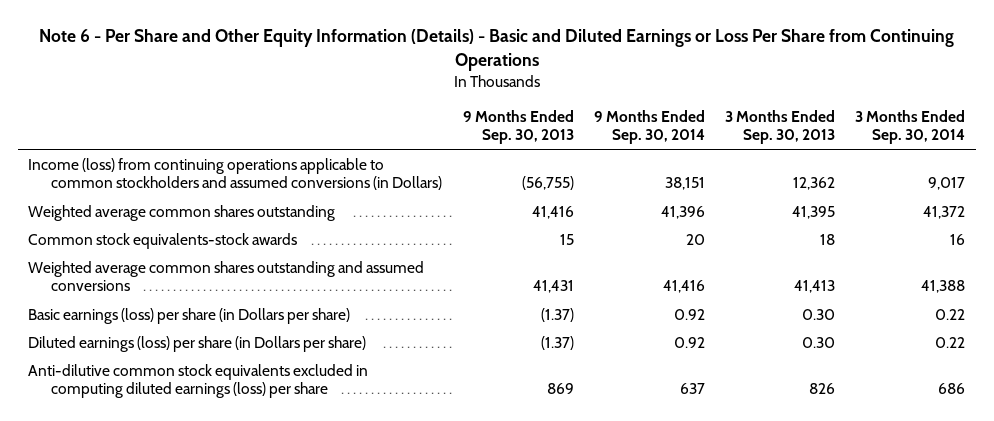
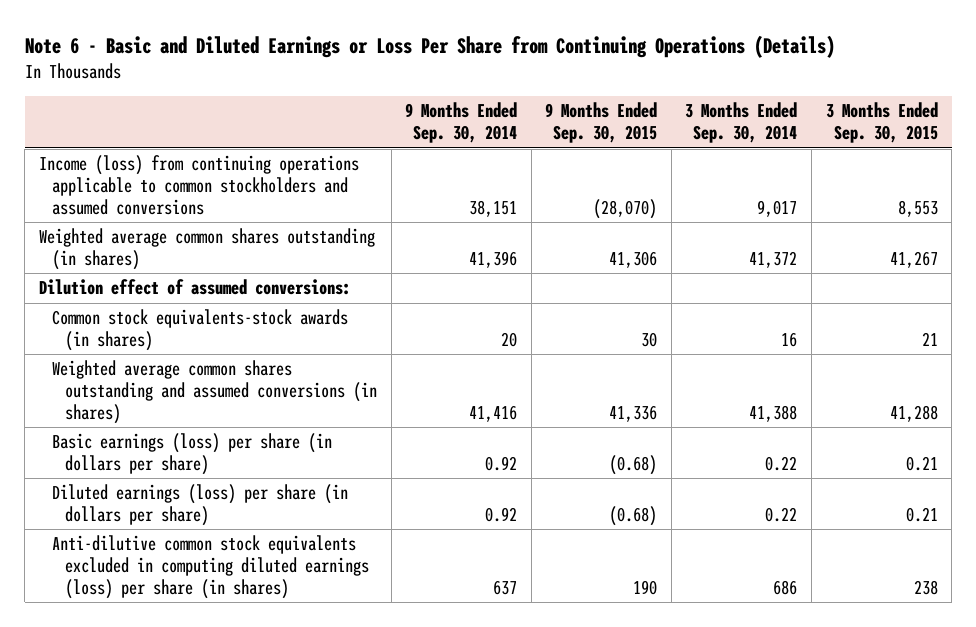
[38,28,954,71] Note 6 - Per Share and Other Equity Information (Details) - Basic and Diluted Earnings or Loss Per Share from Continuing Operations -> [24,35,835,59] Note 6 - Basic and Diluted Earnings or Loss Per Share from Continuing Operations (Details)
[462,109,574,145] 9 Months Ended Sep. 30, 2013 -> none
[725,109,836,145] 3 Months Ended Sep. 30, 2013 -> none
none -> [545,102,658,144] 9 Months Ended Sep. 30, 2015
none -> [825,102,938,144] 3 Months Ended Sep. 30, 2015
[28,157,443,191] Income (loss) from continuing operations applicable to common stockholders and assumed conversions (in Dollars) -> [38,155,359,215] Income (loss) from continuing operations applicable to common stockholders and assumed conversions
[28,204,336,221] Weighted average common shares outstanding -> [38,228,375,270] Weighted average common shares outstanding (in shares)
none -> [38,279,351,296] Dilution effect of assumed conversions:
[28,232,298,249] Common stock equivalents-stock awards -> [51,309,348,351] Common stock equivalents-stock awards (in shares)
[28,260,425,292] Weighted average common shares outstanding and assumed conversions -> [51,360,378,424] Weighted average common shares outstanding and assumed conversions (in shares)
[28,307,351,324] Basic earnings (loss) per share (in Dollars per share) -> [51,433,332,475] Basic earnings (loss) per share (in dollars per share)
[28,335,367,352] Diluted earnings (loss) per share (in Dollars per share) -> [51,484,348,526] Diluted earnings (loss) per share (in dollars per share)
[28,363,369,399] Anti-dilutive common stock equivalents excluded in computing diluted earnings (loss) per share -> [51,535,370,599] Anti-dilutive common stock equivalents excluded in computing diluted earnings (loss) per share (in shares)

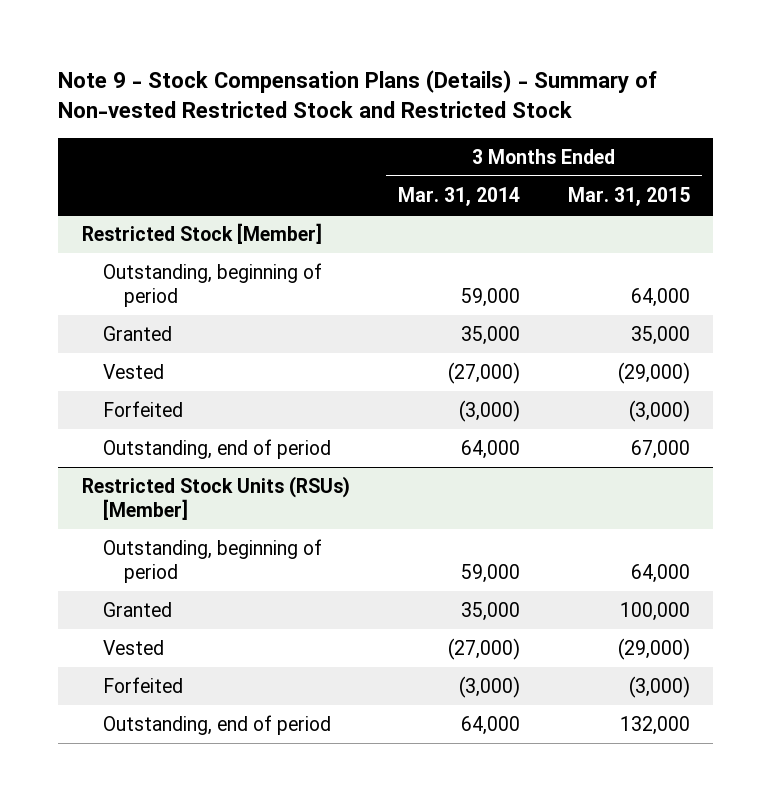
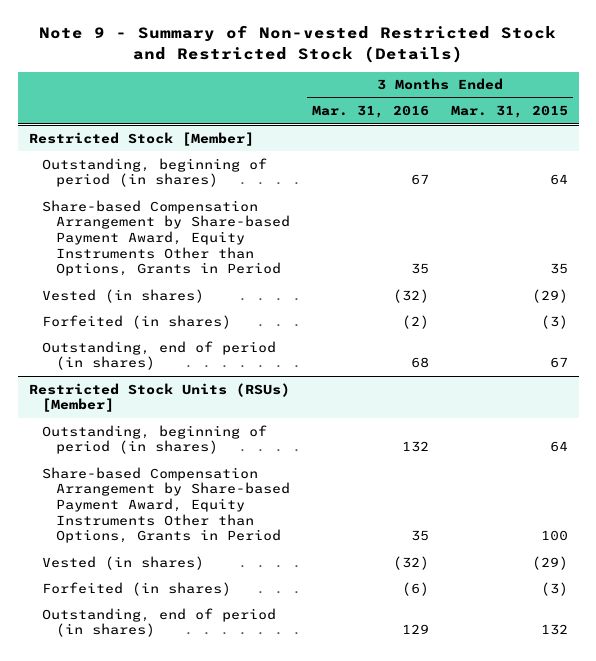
[58,70,658,119] Note 9 - Stock Compensation Plans (Details) - Summary of Non-vested Restricted Stock and Restricted Stock -> [39,25,557,63] Note 9 - Summary of Non-vested Restricted Stock and Restricted Stock (Details)
[397,186,520,206] Mar. 31, 2014 -> none
none -> [312,105,430,119] Mar. 31, 2016
[102,325,172,341] Granted -> none
[102,262,322,307] Outstanding, beginning of period -> [42,157,268,188] Outstanding, beginning of period (in shares)
[630,287,690,307] 64,000 -> [549,174,568,186] 64
none -> [42,199,291,277] Share-based Compensation Arrangement by Share-based Payment Award, Equity Instruments Other than Options, Grants in Period
[102,363,164,379] Vested -> [42,288,205,303] Vested (in shares)
[617,361,690,384] (29,000) -> [531,288,568,303] (29)
[102,400,183,417] Forfeited -> [42,314,232,329] Forfeited (in shares)
[628,399,690,422] (3,000) -> [540,314,568,329] (3)
[102,438,331,459] Outstanding, end of period -> [42,340,277,371] Outstanding, end of period (in shares)
[630,439,690,459] 67,000 -> [549,357,568,369] 67
[102,601,172,617] Granted -> none
[102,538,322,583] Outstanding, beginning of period -> [42,424,268,455] Outstanding, beginning of period (in shares)
[630,563,690,583] 64,000 -> [549,441,568,453] 64
none -> [42,466,291,544] Share-based Compensation Arrangement by Share-based Payment Award, Equity Instruments Other than Options, Grants in Period
[102,639,164,655] Vested -> [42,555,205,570] Vested (in shares)
[617,637,690,660] (29,000) -> [531,555,568,570] (29)
[102,676,183,693] Forfeited -> [42,581,232,596] Forfeited (in shares)
[628,675,690,698] (3,000) -> [540,581,568,596] (3)
[102,714,331,735] Outstanding, end of period -> [42,607,277,638] Outstanding, end of period (in shares)
[619,715,690,735] 132,000 -> [540,624,568,636] 132

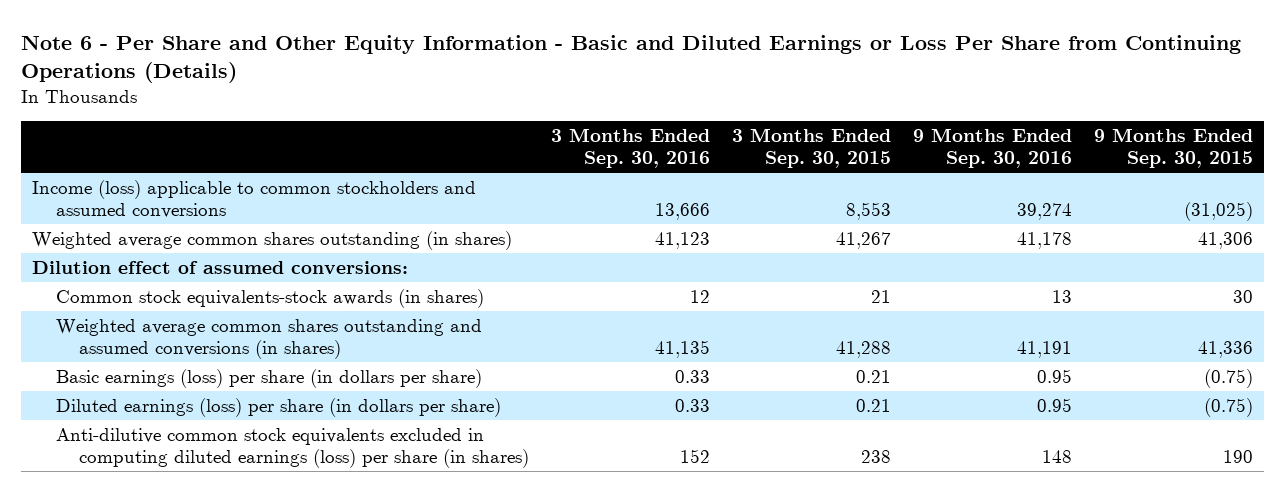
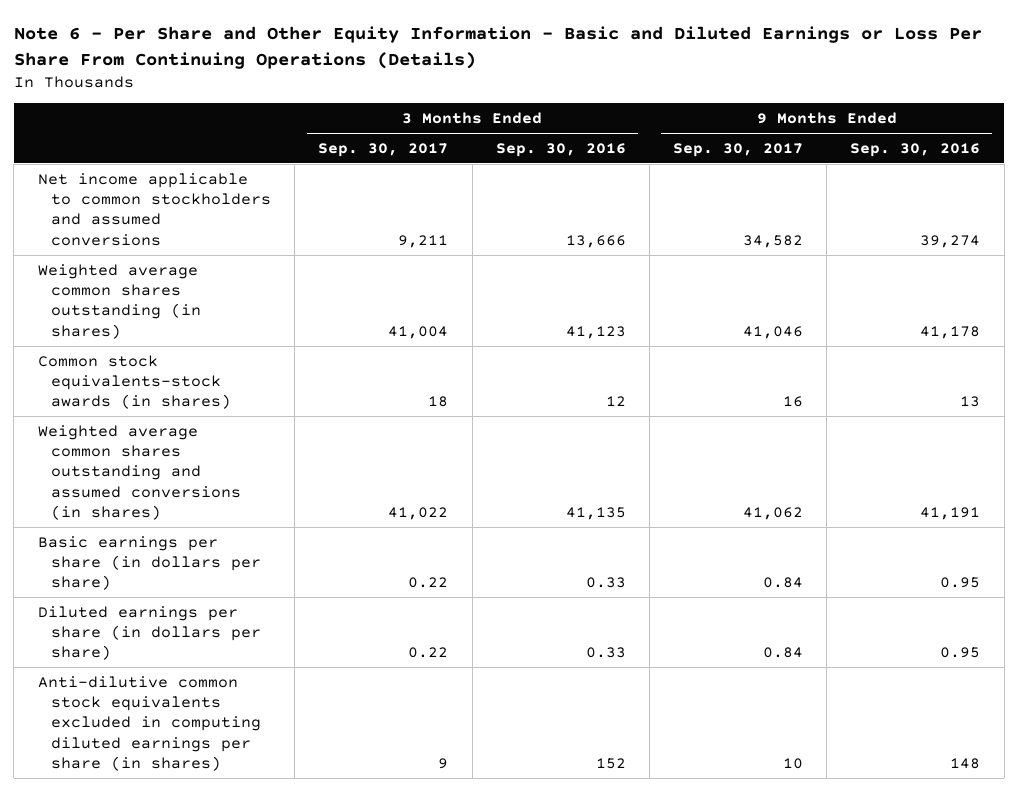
[21,34,1242,84] Note 6 - Per Share and Other Equity Information - Basic and Diluted Earnings or Loss Per Share from Continuing Operations (Details) -> [13,26,982,69] Note 6 - Per Share and Other Equity Information - Basic and Diluted Earnings or Loss Per Share From Continuing Operations (Details)
[731,128,891,169] 3 Months Ended Sep. 30, 2015 -> none
[1093,128,1253,169] 9 Months Ended Sep. 30, 2015 -> none
none -> [318,142,449,157] Sep. 30, 2017
none -> [673,142,804,157] Sep. 30, 2017
[32,179,477,218] Income (loss) applicable to common stockholders and assumed conversions -> [37,172,272,246] Net income applicable to common stockholders and assumed conversions
[32,260,409,274] Dilution effect of assumed conversions: -> none
[55,368,482,388] Basic earnings (loss) per share (in dollars per share) -> [37,535,262,591] Basic earnings per share (in dollars per share)
[55,397,501,417] Diluted earnings (loss) per share (in dollars per share) -> [37,605,262,661] Diluted earnings per share (in dollars per share)
[55,427,529,468] Anti-dilutive common stock equivalents excluded in computing diluted earnings (loss) per share (in shares) -> [37,675,262,772] Anti-dilutive common stock equivalents excluded in computing diluted earnings per share (in shares)

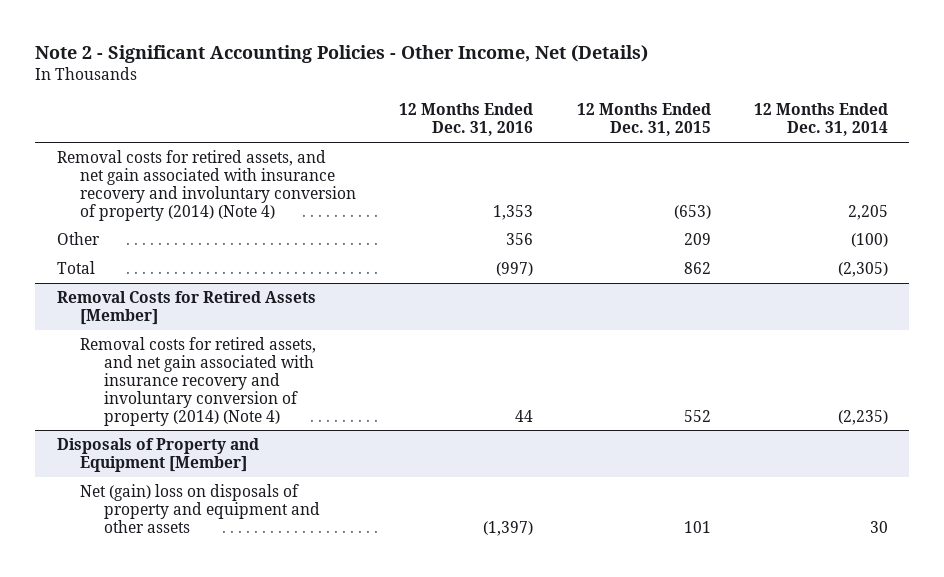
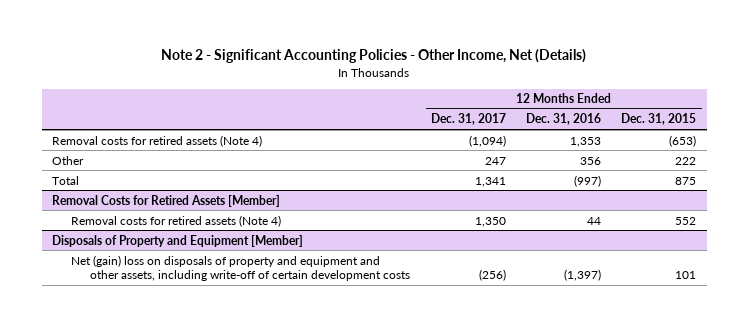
[753,103,888,137] 12 Months Ended Dec. 31, 2014 -> none
none -> [430,113,506,126] Dec. 31, 2017
[56,149,357,221] Removal costs for retired assets, and net gain associated with insurance recovery and involuntary conversion of property (2014) (Note 4) -> [51,134,262,147] Removal costs for retired assets (Note 4)
[683,232,711,245] 209 -> [675,156,697,165] 222
[683,261,711,274] 862 -> [675,176,697,185] 875
[80,336,317,426] Removal costs for retired assets, and net gain associated with insurance recovery and involuntary conversion of property (2014) (Note 4) -> [71,214,282,227] Removal costs for retired assets (Note 4)
[80,483,321,533] Net (gain) loss on disposals of property and equipment and other assets -> [71,254,411,281] Net (gain) loss on disposals of property and equipment and other assets, including write-off of certain development costs

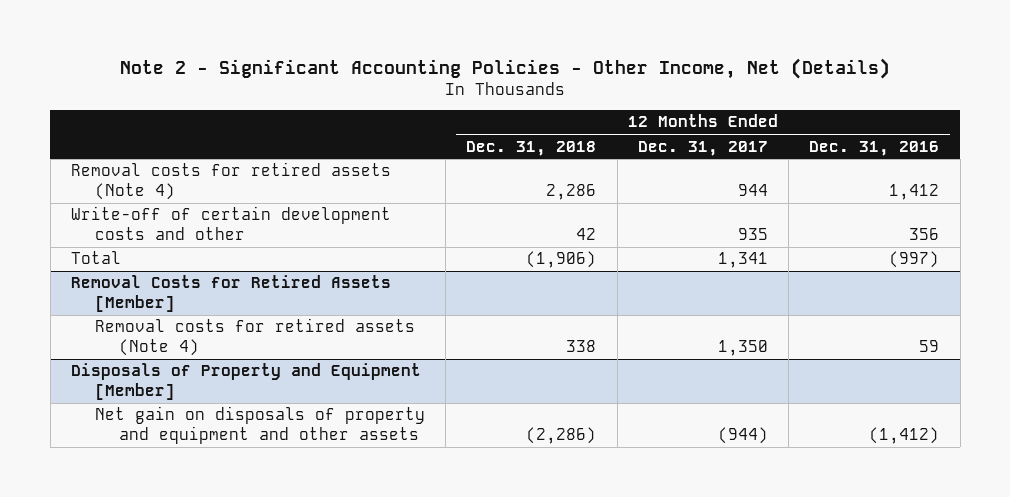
[621,113,697,126] Dec. 31, 2015 -> none
none -> [466,140,597,156] Dec. 31, 2018
[51,155,84,165] Other -> none
[468,134,506,147] (1,094) -> [737,183,768,196] 944
[570,136,602,147] 1,353 -> [889,183,940,200] 1,412
none -> [70,206,391,240] Write-off of certain development costs and other
[587,216,602,225] 44 -> [919,339,940,352] 59
[71,254,411,281] Net (gain) loss on disposals of property and equipment and other assets, including write-off of certain development costs -> [94,406,425,444] Net gain on disposals of property and equipment and other assets
[478,268,506,281] (256) -> [717,426,768,444] (944)
[564,268,602,281] (1,397) -> [869,426,940,444] (1,412)

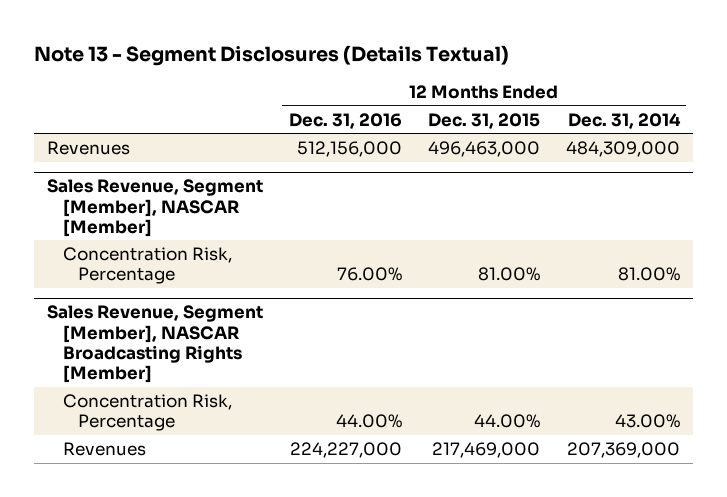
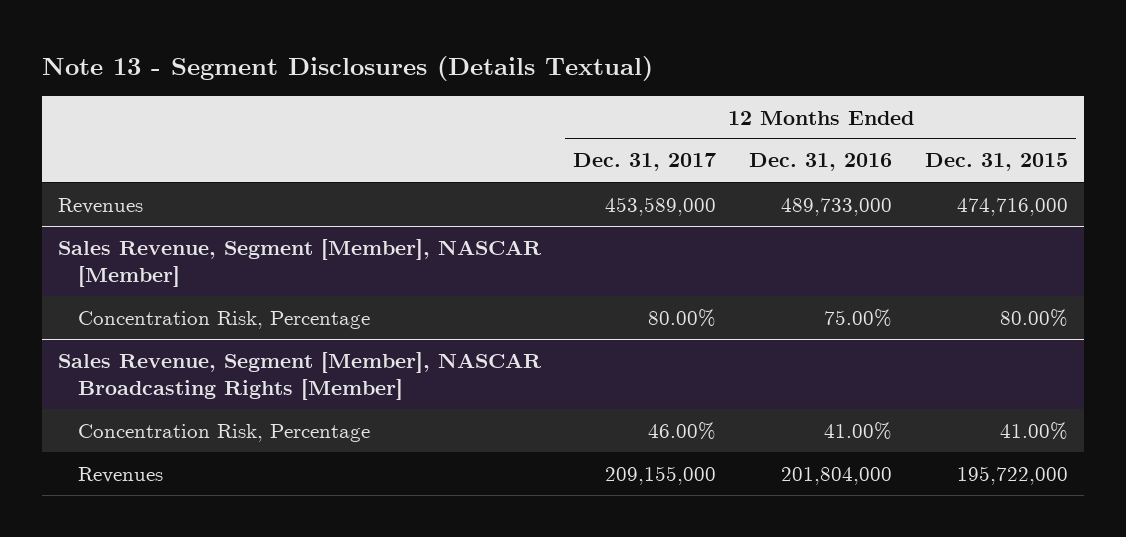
[567,112,681,129] Dec. 31, 2014 -> none
none -> [573,153,717,172] Dec. 31, 2017
[296,141,402,158] 512,156,000 -> [781,197,893,216] 489,733,000
[427,141,540,158] 496,463,000 -> [956,197,1068,216] 474,716,000
[336,267,402,282] 76.00% -> [824,308,893,327] 75.00%
[477,267,540,282] 81.00% -> [999,308,1068,327] 80.00%
[335,414,402,429] 44.00% -> [824,421,893,440] 41.00%
[473,414,540,429] 44.00% -> [999,421,1068,440] 41.00%
[289,442,402,459] 224,227,000 -> [781,466,893,485] 201,804,000
[431,442,540,459] 217,469,000 -> [956,465,1068,485] 195,722,000

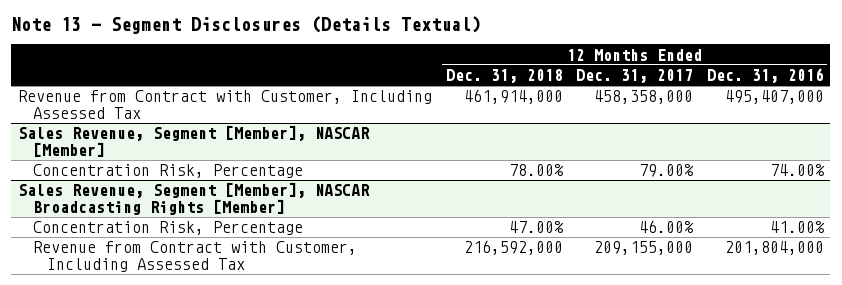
[924,153,1068,172] Dec. 31, 2015 -> none
none -> [445,68,563,83] Dec. 31, 2018
[57,197,143,214] Revenues -> none
none -> [18,90,433,119] Revenue from Contract with Customer, Including Assessed Tax
[648,308,717,327] 80.00% -> [639,164,695,178] 79.00%
[824,308,893,327] 75.00% -> [769,164,825,177] 74.00%
[78,466,164,483] Revenues -> [32,241,357,272] Revenue from Contract with Customer, Including Assessed Tax

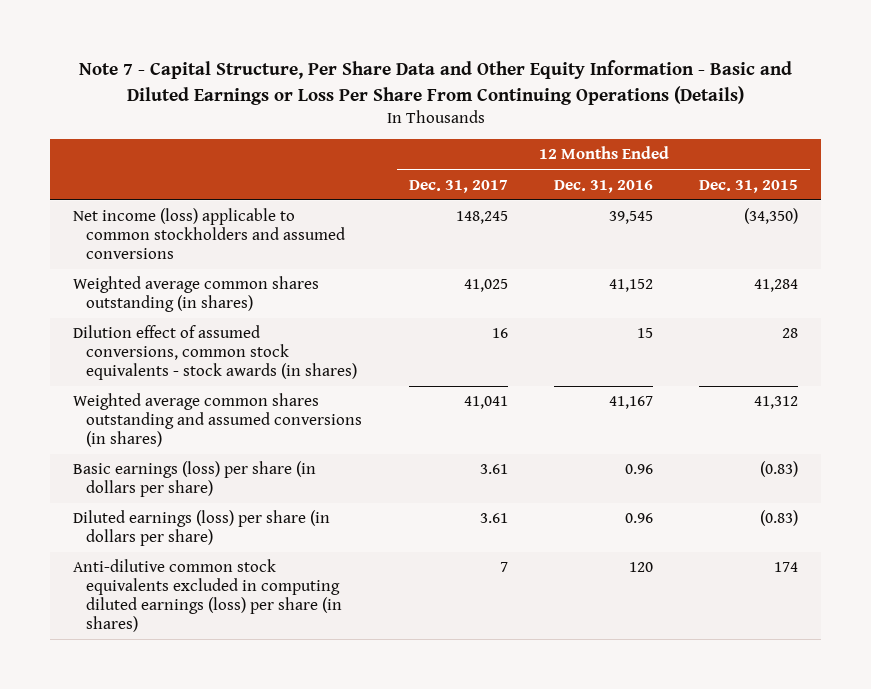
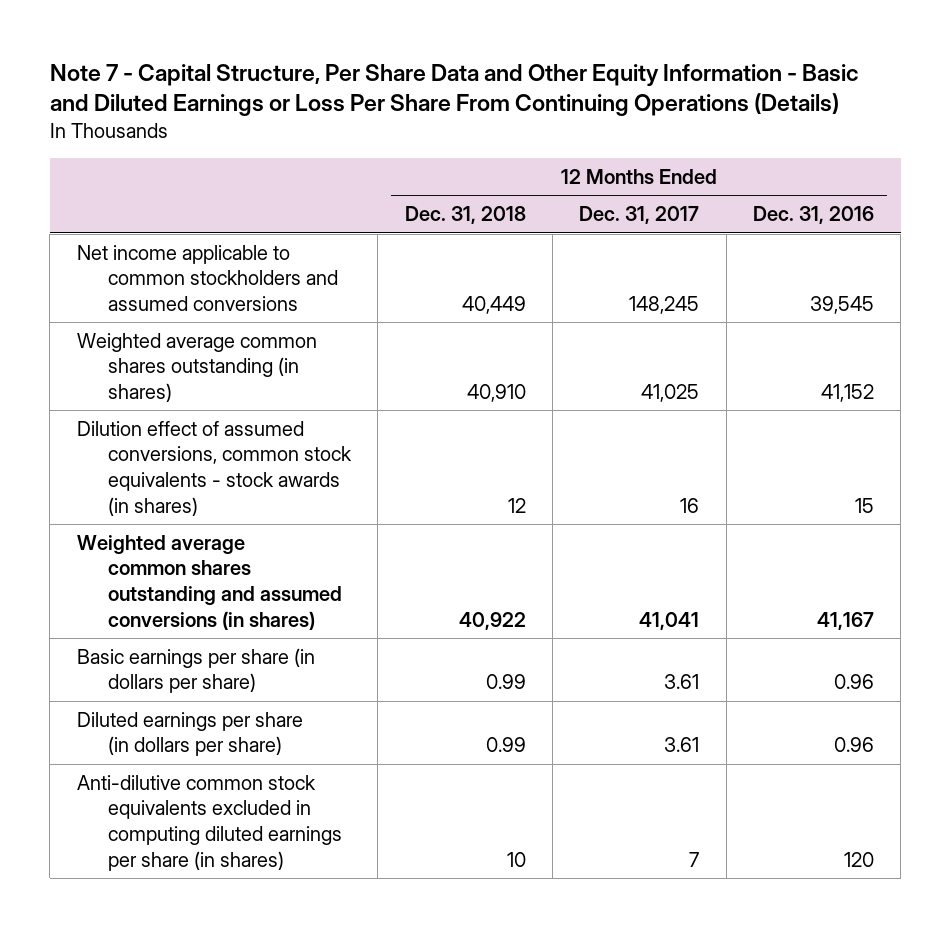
[699,179,799,193] Dec. 31, 2015 -> none
none -> [404,206,526,225] Dec. 31, 2018
[73,208,346,259] Net income (loss) applicable to common stockholders and assumed conversions -> [76,244,338,312] Net income applicable to common stockholders and assumed conversions
[73,461,317,498] Basic earnings (loss) per share (in dollars per share) -> [76,647,315,694] Basic earnings per share (in dollars per share)
[73,510,331,547] Diluted earnings (loss) per share (in dollars per share) -> [76,711,303,757] Diluted earnings per share (in dollars per share)
[73,559,343,632] Anti-dilutive common stock equivalents excluded in computing diluted earnings (loss) per share (in shares) -> [76,774,342,871] Anti-dilutive common stock equivalents excluded in computing diluted earnings per share (in shares)

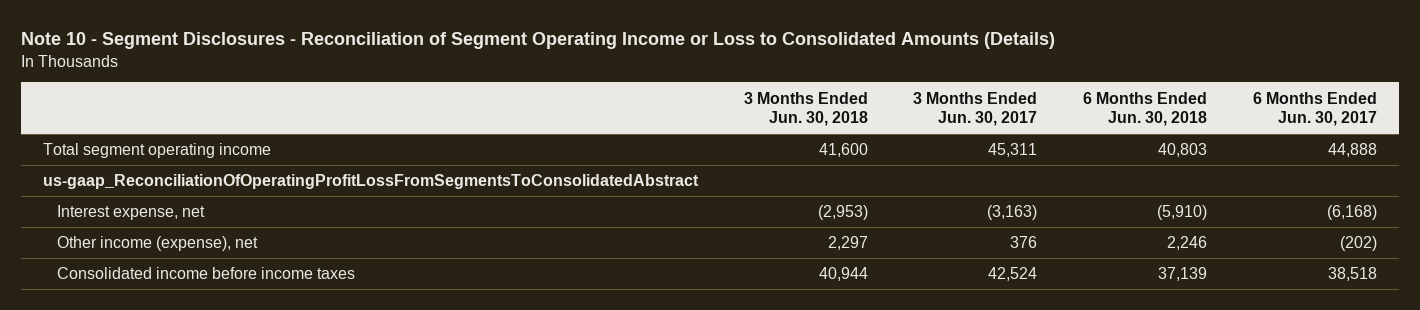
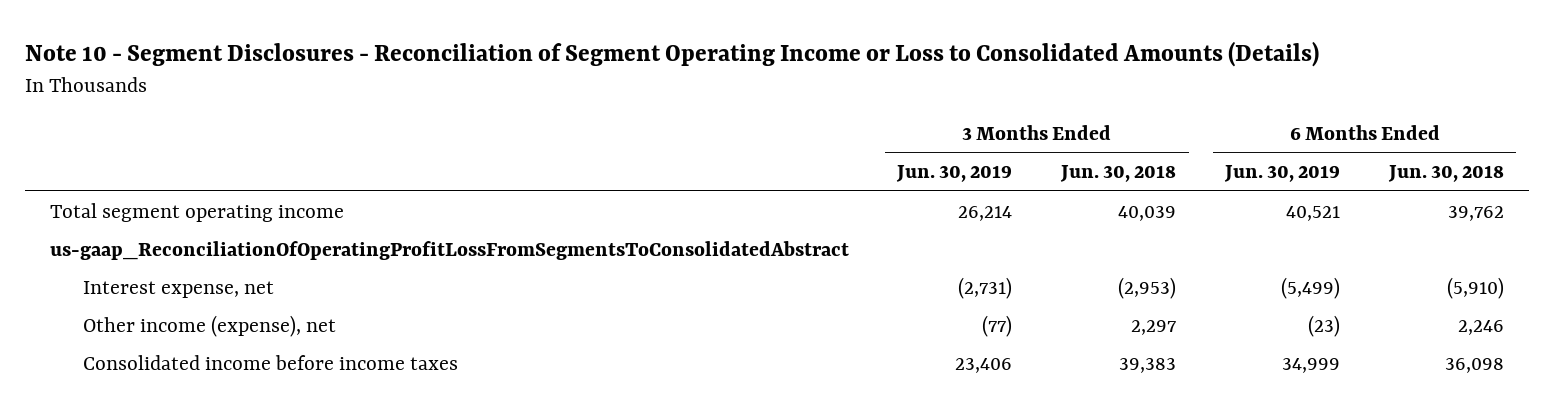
[913,91,1038,126] 3 Months Ended Jun. 30, 2017 -> none
[1252,91,1377,126] 6 Months Ended Jun. 30, 2017 -> none
none -> [896,165,1013,183] Jun. 30, 2019
none -> [1224,165,1341,183] Jun. 30, 2019
[818,143,868,158] 41,600 -> [1118,205,1177,221] 40,039
[1158,143,1208,158] 40,803 -> [1448,205,1505,221] 39,762
[818,267,868,282] 40,944 -> [1119,357,1177,373] 39,383
[1158,267,1208,282] 37,139 -> [1445,357,1505,373] 36,098

